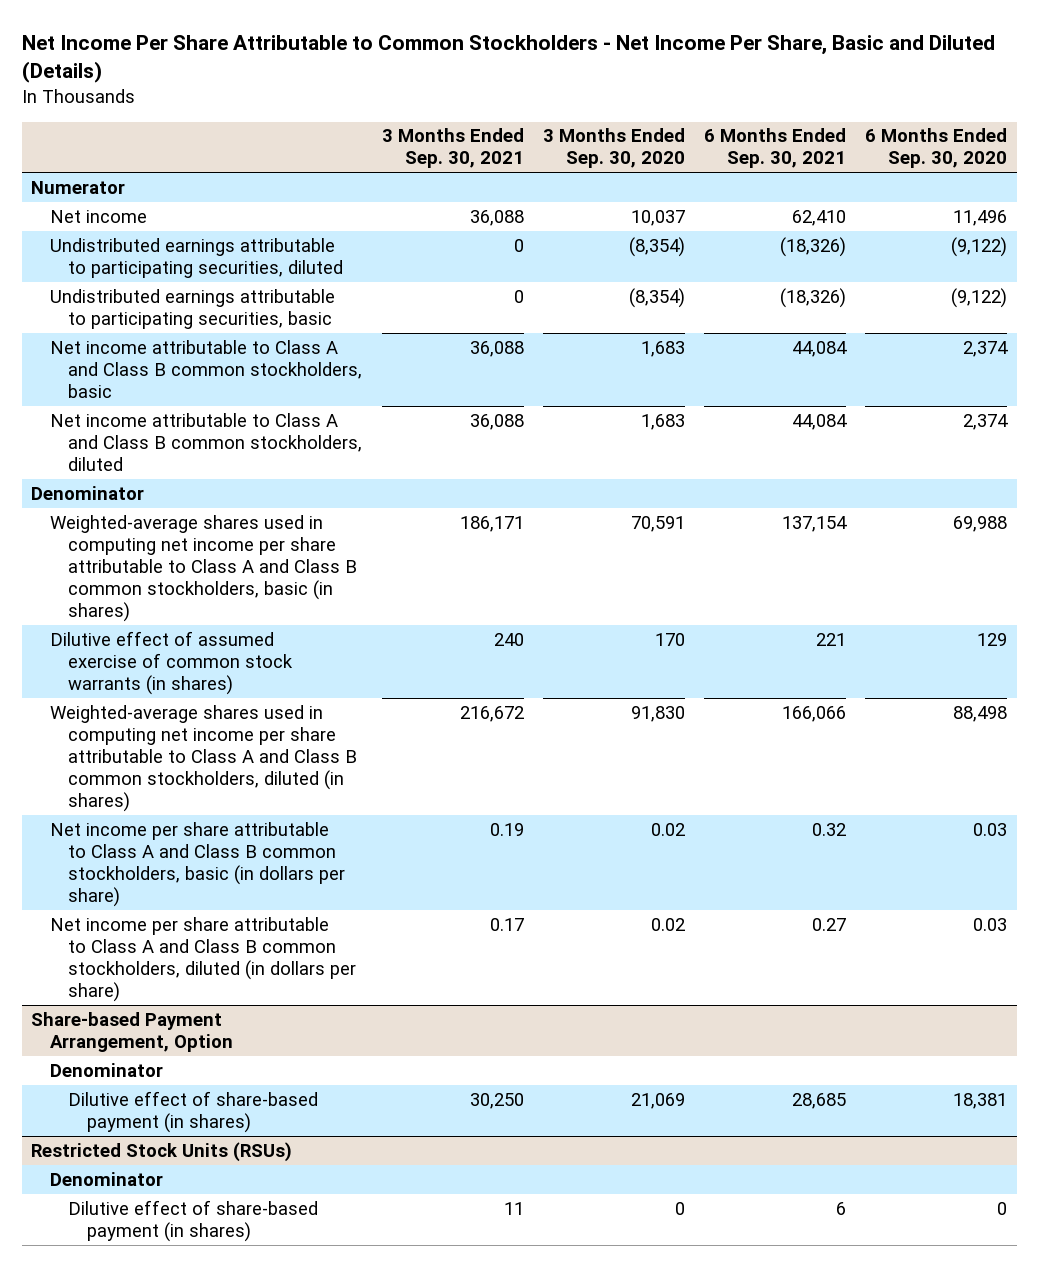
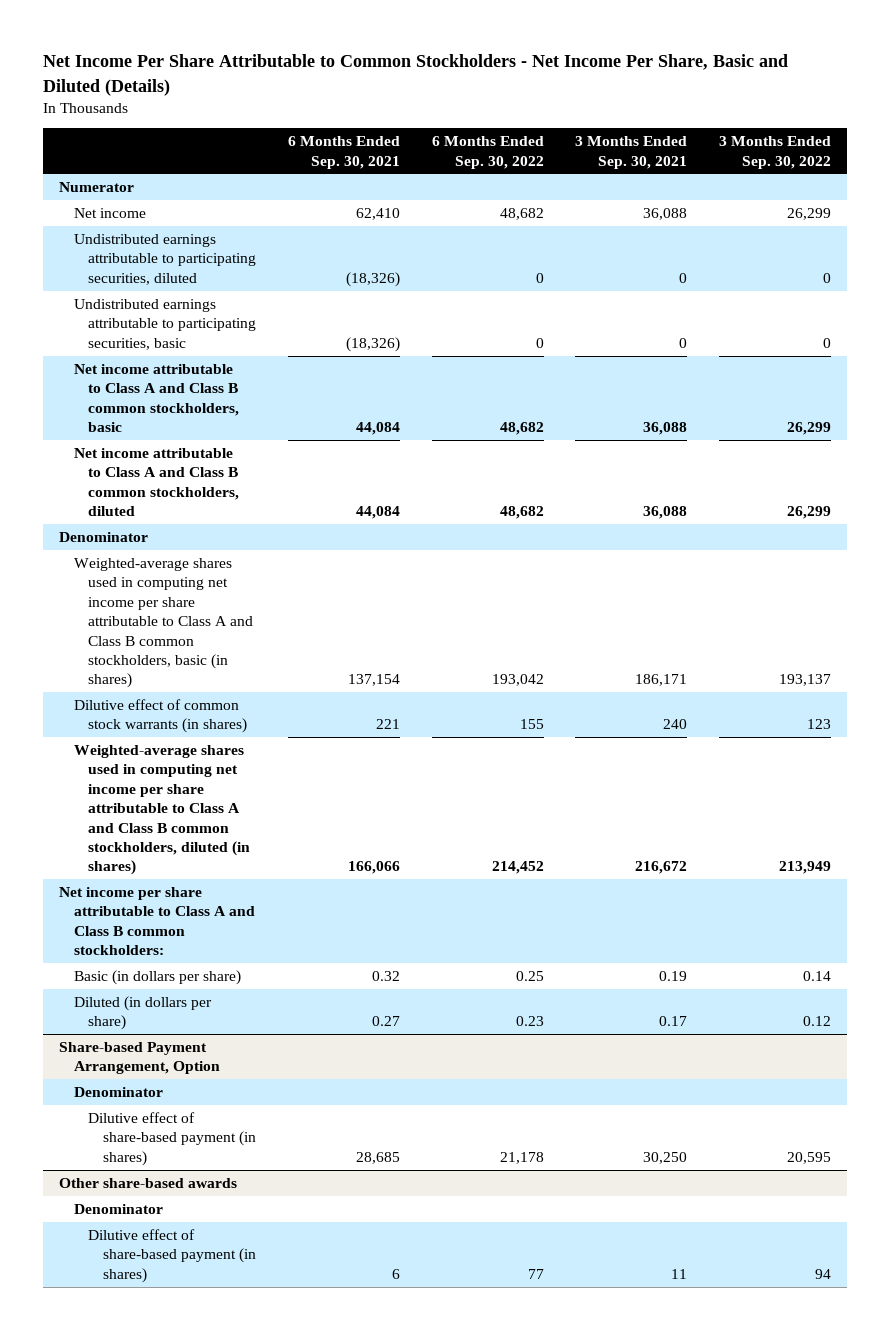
[542,128,685,169] 3 Months Ended Sep. 30, 2020 -> none
[865,128,1008,169] 6 Months Ended Sep. 30, 2020 -> none
none -> [431,136,544,169] 6 Months Ended Sep. 30, 2022
none -> [718,136,831,169] 3 Months Ended Sep. 30, 2022
[49,630,294,695] Dilutive effect of assumed exercise of common stock warrants (in shares) -> [73,698,248,734] Dilutive effect of common stock warrants (in shares)
none -> [59,886,255,956] Net income per share attributable to Class A and Class B common stockholders:
[49,821,346,907] Net income per share attributable to Class A and Class B common stockholders, basic (in dollars per share) -> [73,969,241,985] Basic (in dollars per share)
[49,916,357,1002] Net income per share attributable to Class A and Class B common stockholders, diluted (in dollars per share) -> [73,995,212,1031] Diluted (in dollars per share)
[31,1141,293,1162] Restricted Stock Units (RSUs) -> none
none -> [59,1177,238,1188] Other share-based awards

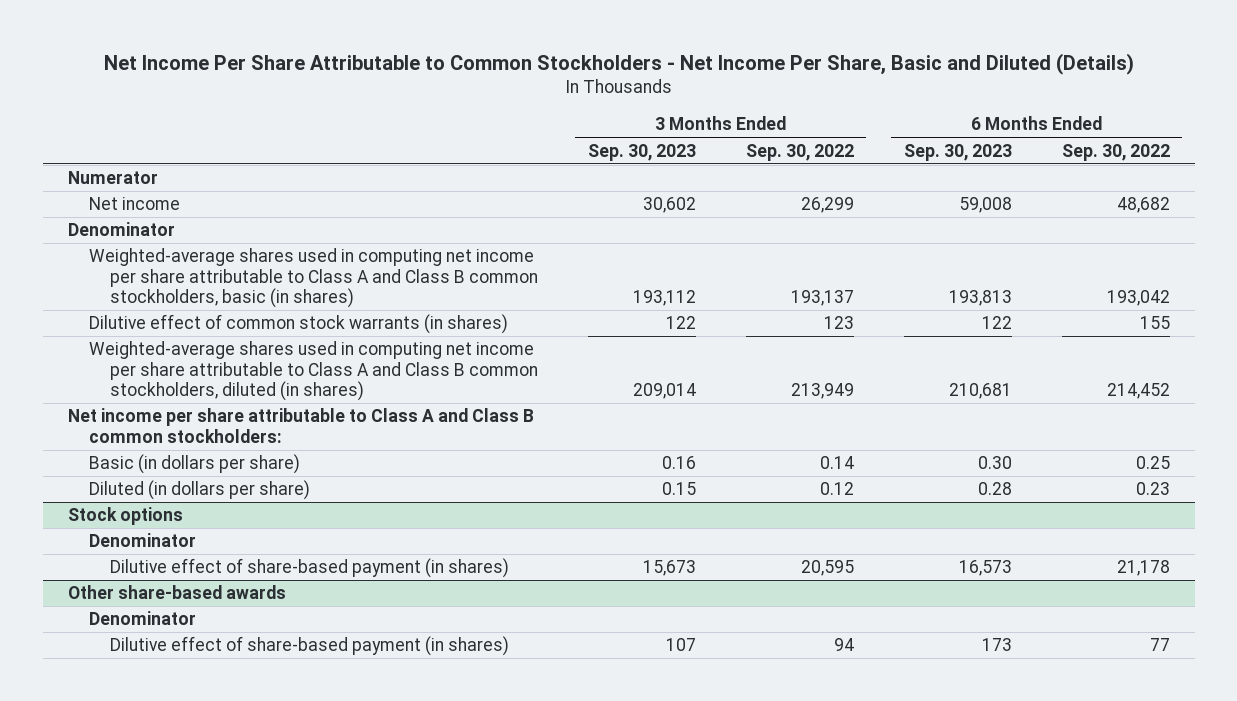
[288,136,401,169] 6 Months Ended Sep. 30, 2021 -> none
[575,136,688,169] 3 Months Ended Sep. 30, 2021 -> none
none -> [587,143,696,161] Sep. 30, 2023
none -> [903,143,1012,161] Sep. 30, 2023
[73,233,257,285] Undistributed earnings attributable to participating securities, diluted -> none
[73,298,257,350] Undistributed earnings attributable to participating securities, basic -> none
[73,363,240,433] Net income attributable to Class A and Class B common stockholders, basic -> none
[73,447,240,517] Net income attributable to Class A and Class B common stockholders, diluted -> none
[59,1041,220,1075] Share-based Payment Arrangement, Option -> [67,507,183,526] Stock options

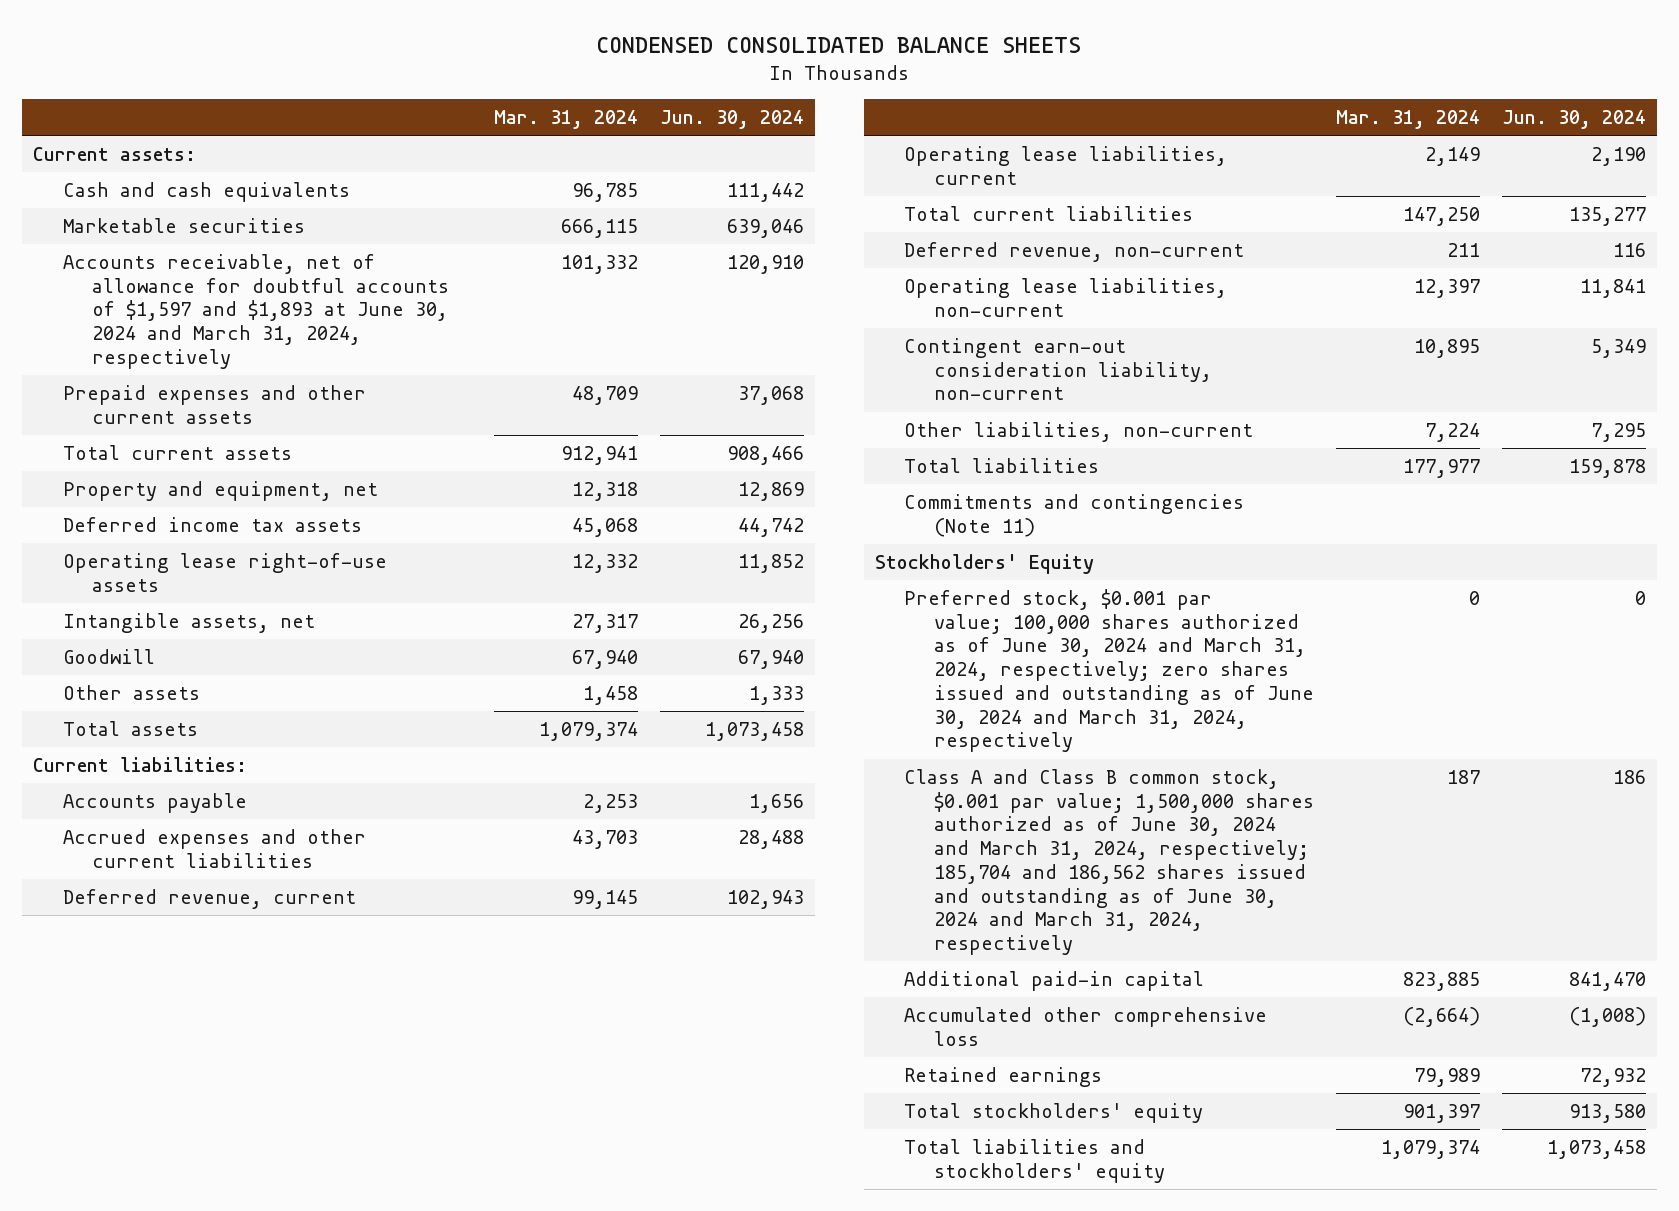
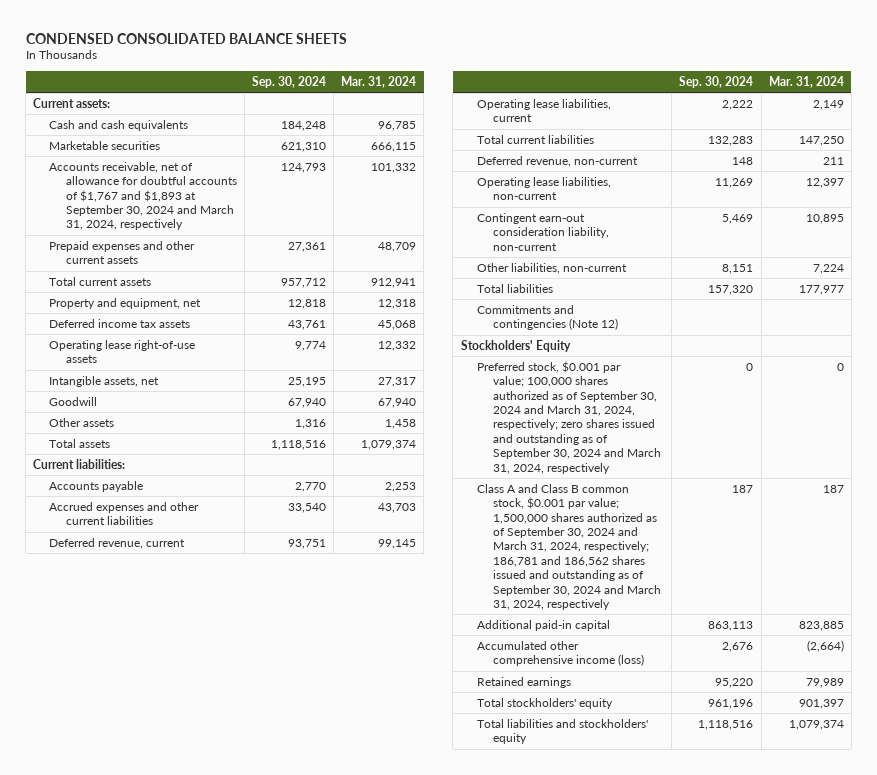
[659,110,804,130] Jun. 30, 2024 -> none
none -> [252,75,327,88] Sep. 30, 2024
[62,253,449,369] Accounts receivable, net of allowance for doubtful accounts of $1,597 and $1,893 at June 30, 2024 and March 31, 2024, respectively -> [49,161,237,231] Accounts receivable, net of allowance for doubtful accounts of $1,767 and $1,893 at September 30, 2024 and March 31, 2024, respectively
[904,493,1245,537] Commitments and contingencies (Note 11) -> [476,304,619,331] Commitments and contingencies (Note 12)
[904,588,1314,753] Preferred stock, $0.001 par value; 100,000 shares authorized as of June 30, 2024 and March 31, 2024, respectively; zero shares issued and outstanding as of June 30, 2024 and March 31, 2024, respectively -> [476,360,662,474] Preferred stock, $0.001 par value; 100,000 shares authorized as of September 30, 2024 and March 31, 2024, respectively; zero shares issued and outstanding as of September 30, 2024 and March 31, 2024, respectively
[904,768,1314,956] Class A and Class B common stock, $0.001 par value; 1,500,000 shares authorized as of June 30, 2024 and March 31, 2024, respectively; 185,704 and 186,562 shares issued and outstanding as of June 30, 2024 and March 31, 2024, respectively -> [476,483,662,610] Class A and Class B common stock, $0.001 par value; 1,500,000 shares authorized as of September 30, 2024 and March 31, 2024, respectively; 186,781 and 186,562 shares issued and outstanding as of September 30, 2024 and March 31, 2024, respectively
[904,1006,1268,1046] Accumulated other comprehensive loss -> [476,640,645,667] Accumulated other comprehensive income (loss)

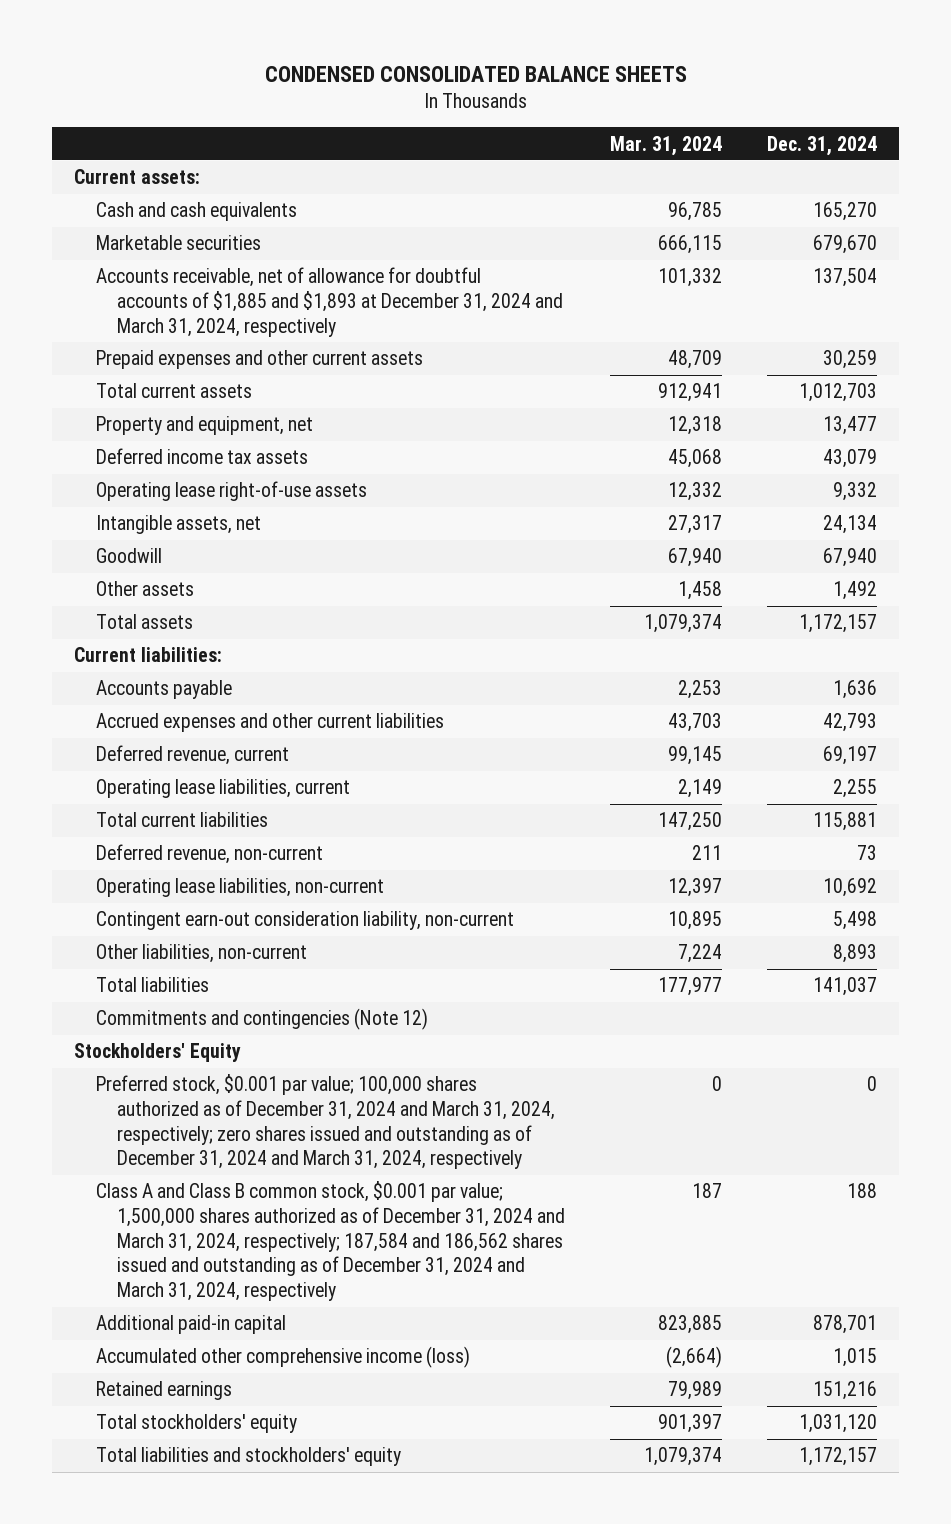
[252,75,327,88] Sep. 30, 2024 -> none
none -> [766,135,877,156] Dec. 31, 2024
[49,161,237,231] Accounts receivable, net of allowance for doubtful accounts of $1,767 and $1,893 at September 30, 2024 and March 31, 2024, respectively -> [95,267,563,337] Accounts receivable, net of allowance for doubtful accounts of $1,885 and $1,893 at December 31, 2024 and March 31, 2024, respectively
[476,360,662,474] Preferred stock, $0.001 par value; 100,000 shares authorized as of September 30, 2024 and March 31, 2024, respectively; zero shares issued and outstanding as of September 30, 2024 and March 31, 2024, respectively -> [95,1074,555,1170] Preferred stock, $0.001 par value; 100,000 shares authorized as of December 31, 2024 and March 31, 2024, respectively; zero shares issued and outstanding as of December 31, 2024 and March 31, 2024, respectively
[476,483,662,610] Class A and Class B common stock, $0.001 par value; 1,500,000 shares authorized as of September 30, 2024 and March 31, 2024, respectively; 186,781 and 186,562 shares issued and outstanding as of September 30, 2024 and March 31, 2024, respectively -> [95,1181,565,1302] Class A and Class B common stock, $0.001 par value; 1,500,000 shares authorized as of December 31, 2024 and March 31, 2024, respectively; 187,584 and 186,562 shares issued and outstanding as of December 31, 2024 and March 31, 2024, respectively

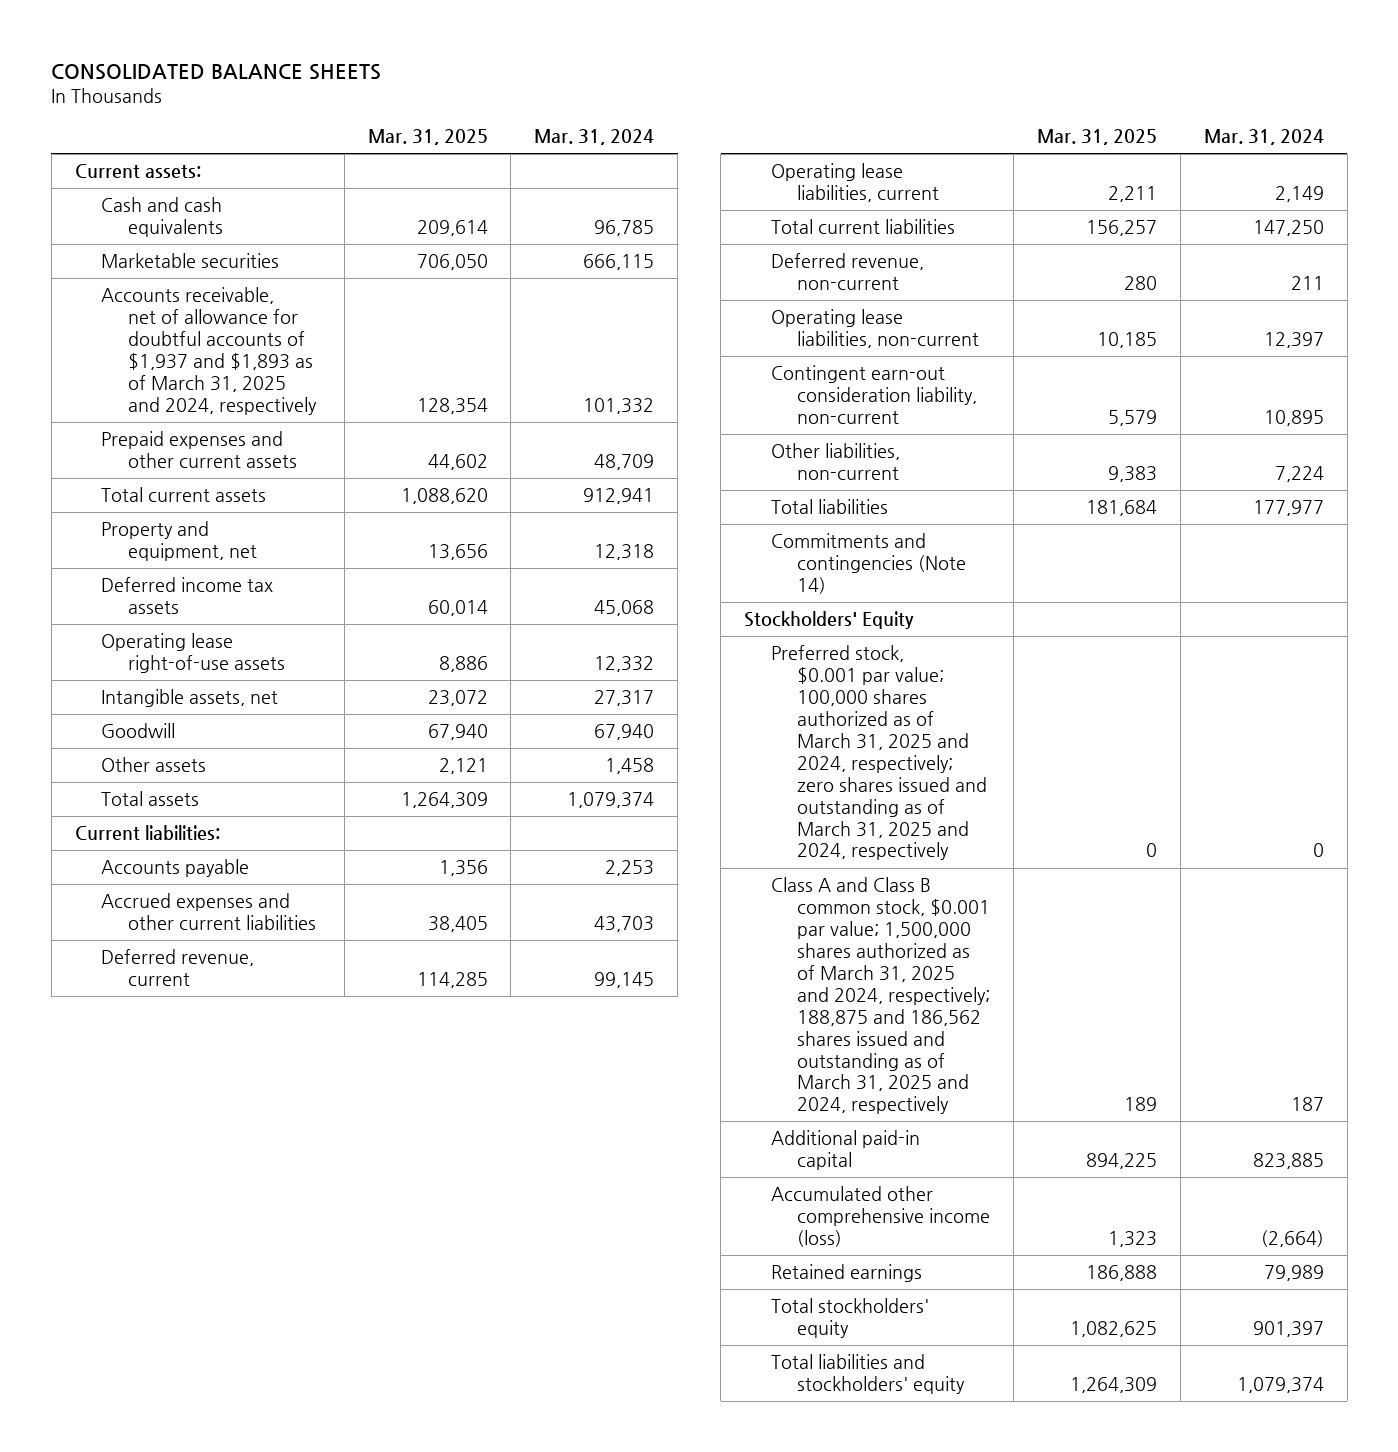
[264,65,687,82] CONDENSED CONSOLIDATED BALANCE SHEETS -> [51,64,382,81] CONSOLIDATED BALANCE SHEETS
[766,135,877,156] Dec. 31, 2024 -> none
none -> [367,129,488,146] Mar. 31, 2025
[95,267,563,337] Accounts receivable, net of allowance for doubtful accounts of $1,885 and $1,893 at December 31, 2024 and March 31, 2024, respectively -> [101,287,317,415] Accounts receivable, net of allowance for doubtful accounts of $1,937 and $1,893 as of March 31, 2025 and 2024, respectively
[95,1008,428,1031] Commitments and contingencies (Note 12) -> [770,533,967,595] Commitments and contingencies (Note 14)
[95,1074,555,1170] Preferred stock, $0.001 par value; 100,000 shares authorized as of December 31, 2024 and March 31, 2024, respectively; zero shares issued and outstanding as of December 31, 2024 and March 31, 2024, respectively -> [770,645,988,861] Preferred stock, $0.001 par value; 100,000 shares authorized as of March 31, 2025 and 2024, respectively; zero shares issued and outstanding as of March 31, 2025 and 2024, respectively
[95,1181,565,1302] Class A and Class B common stock, $0.001 par value; 1,500,000 shares authorized as of December 31, 2024 and March 31, 2024, respectively; 187,584 and 186,562 shares issued and outstanding as of December 31, 2024 and March 31, 2024, respectively -> [770,877,991,1115] Class A and Class B common stock, $0.001 par value; 1,500,000 shares authorized as of March 31, 2025 and 2024, respectively; 188,875 and 186,562 shares issued and outstanding as of March 31, 2025 and 2024, respectively

